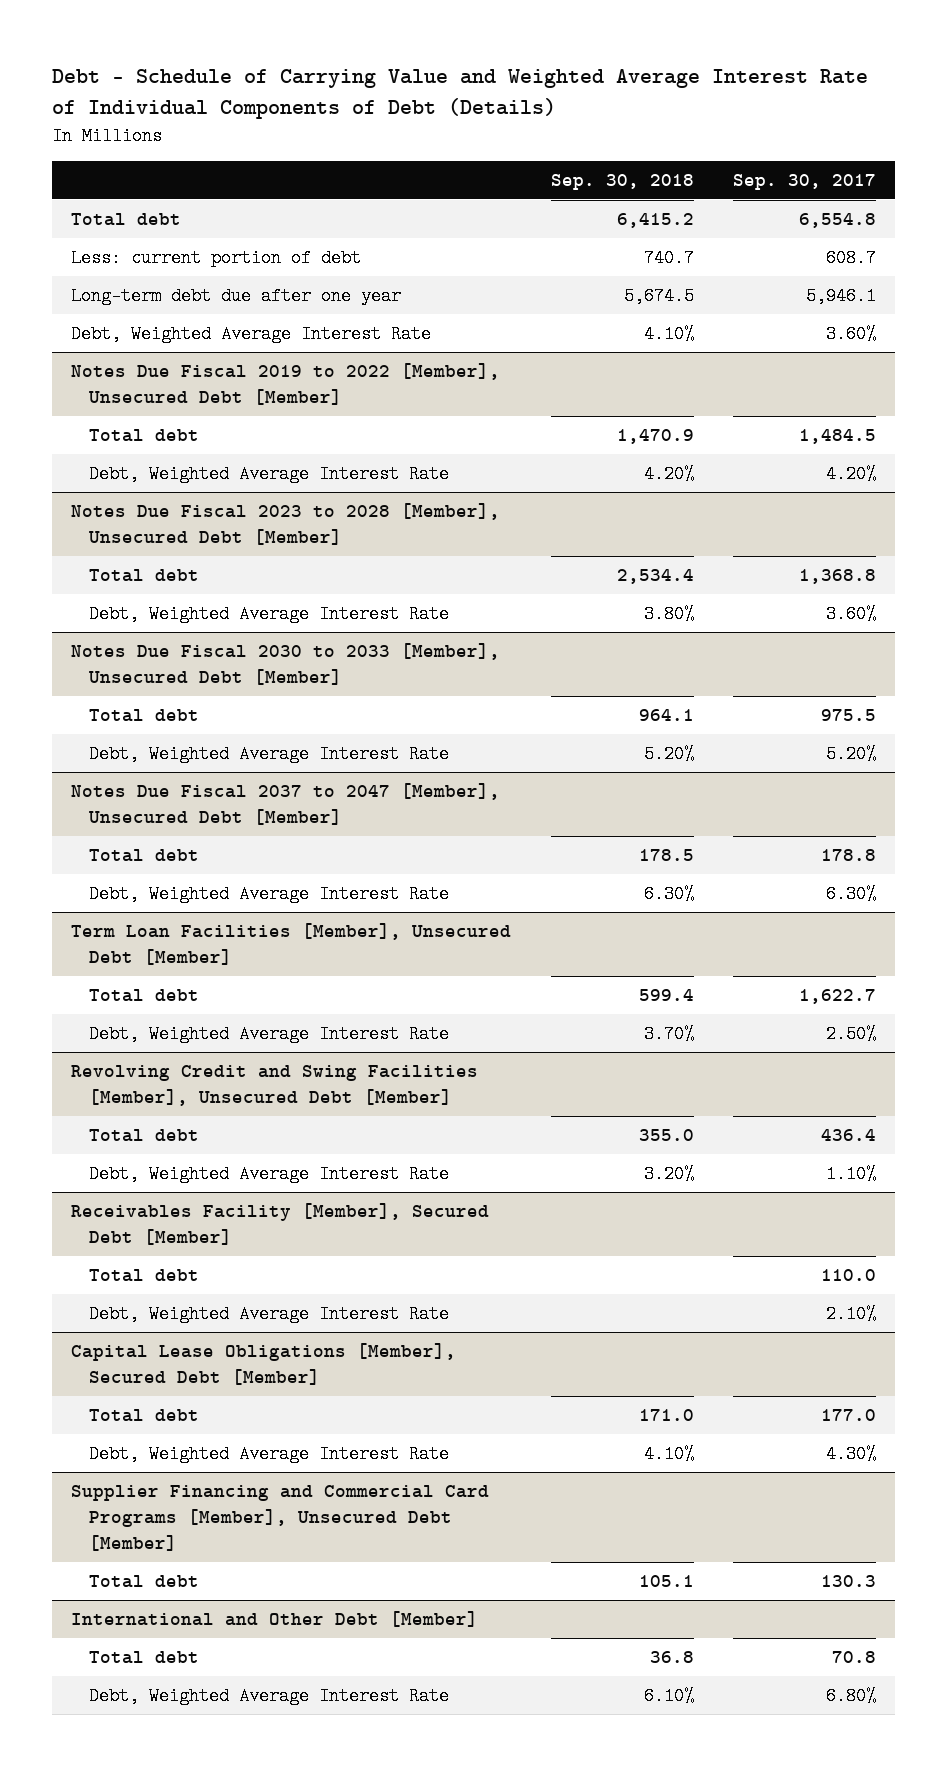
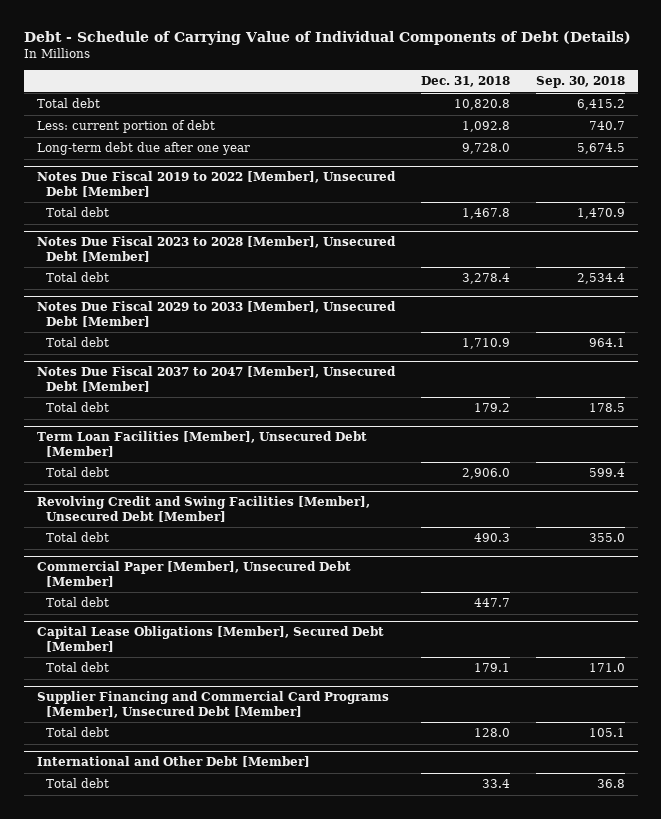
[51,68,868,119] Debt - Schedule of Carrying Value and Weighted Average Interest Rate of Individual Components of Debt (Details) -> [23,30,631,45] Debt - Schedule of Carrying Value of Individual Components of Debt (Details)
[732,173,876,190] Sep. 30, 2017 -> none
none -> [420,75,510,87] Dec. 31, 2018
[71,325,432,344] Debt, Weighted Average Interest Rate -> none
[89,465,450,484] Debt, Weighted Average Interest Rate -> none
[89,605,450,624] Debt, Weighted Average Interest Rate -> none
[71,643,501,685] Notes Due Fiscal 2030 to 2033 [Member], Unsecured Debt [Member] -> [36,301,396,327] Notes Due Fiscal 2029 to 2033 [Member], Unsecured Debt [Member]
[89,745,450,764] Debt, Weighted Average Interest Rate -> none
[89,885,450,904] Debt, Weighted Average Interest Rate -> none
[89,1025,450,1044] Debt, Weighted Average Interest Rate -> none
[89,1165,450,1184] Debt, Weighted Average Interest Rate -> none
[71,1203,490,1245] Receivables Facility [Member], Secured Debt [Member] -> none
none -> [36,561,351,587] Commercial Paper [Member], Unsecured Debt [Member]
[89,1305,450,1324] Debt, Weighted Average Interest Rate -> none
[89,1445,450,1464] Debt, Weighted Average Interest Rate -> none
[89,1687,450,1706] Debt, Weighted Average Interest Rate -> none

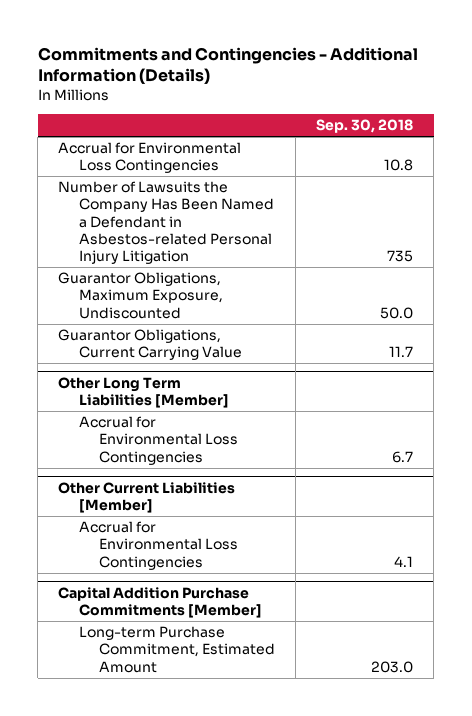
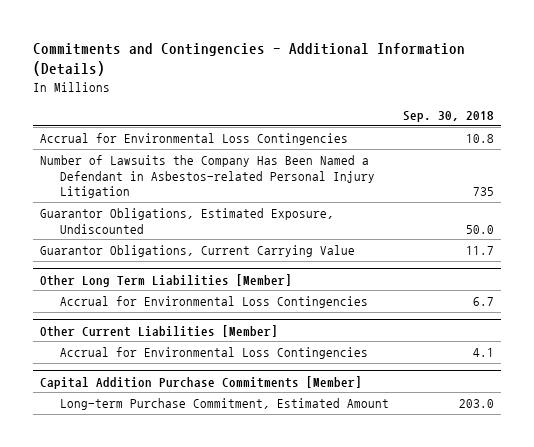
[58,272,223,319] Guarantor Obligations, Maximum Exposure, Undiscounted -> [39,208,334,234] Guarantor Obligations, Estimated Exposure, Undiscounted

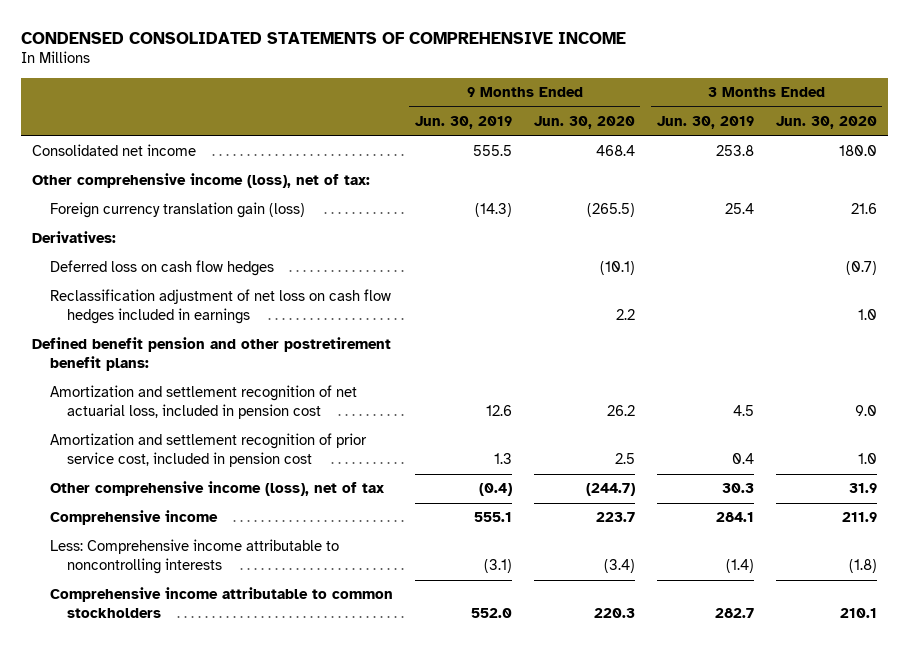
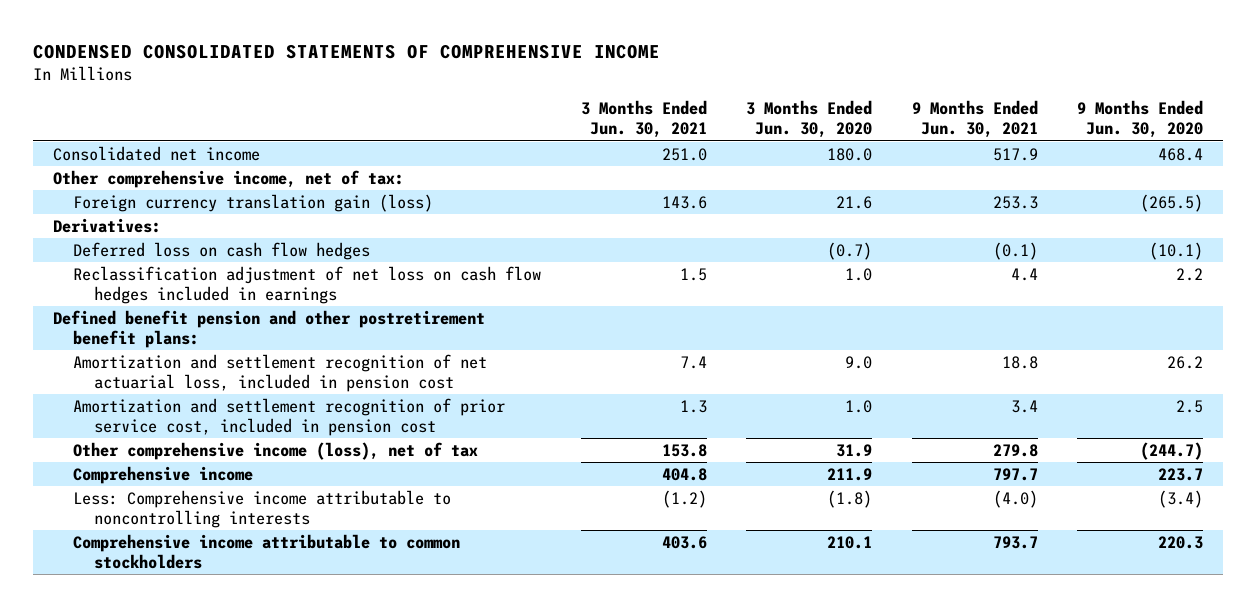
[414,116,512,130] Jun. 30, 2019 -> none
[656,116,754,130] Jun. 30, 2019 -> none
none -> [580,100,707,139] 3 Months Ended Jun. 30, 2021
none -> [911,100,1038,139] 9 Months Ended Jun. 30, 2021
[32,173,371,189] Other comprehensive income (loss), net of tax: -> [52,169,404,188] Other comprehensive income, net of tax:

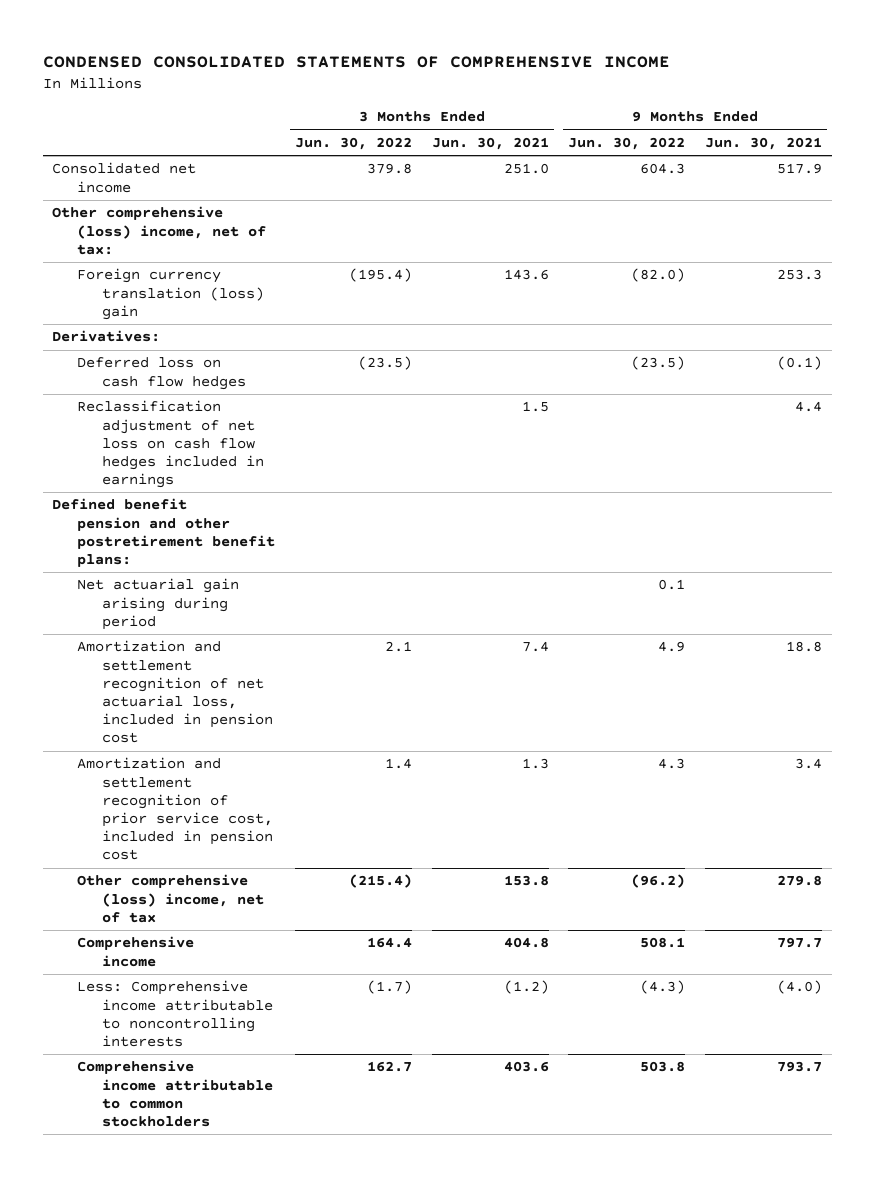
[746,100,873,139] 3 Months Ended Jun. 30, 2020 -> none
[1077,100,1204,139] 9 Months Ended Jun. 30, 2020 -> none
none -> [294,137,412,151] Jun. 30, 2022
none -> [568,137,686,151] Jun. 30, 2022
[52,169,404,188] Other comprehensive income, net of tax: -> [52,206,267,255] Other comprehensive (loss) income, net of tax:
[73,193,434,212] Foreign currency translation gain (loss) -> [77,268,264,320] Foreign currency translation (loss) gain
none -> [77,578,240,630] Net actuarial gain arising during period
[73,441,479,460] Other comprehensive income (loss), net of tax -> [77,874,264,923] Other comprehensive (loss) income, net of tax

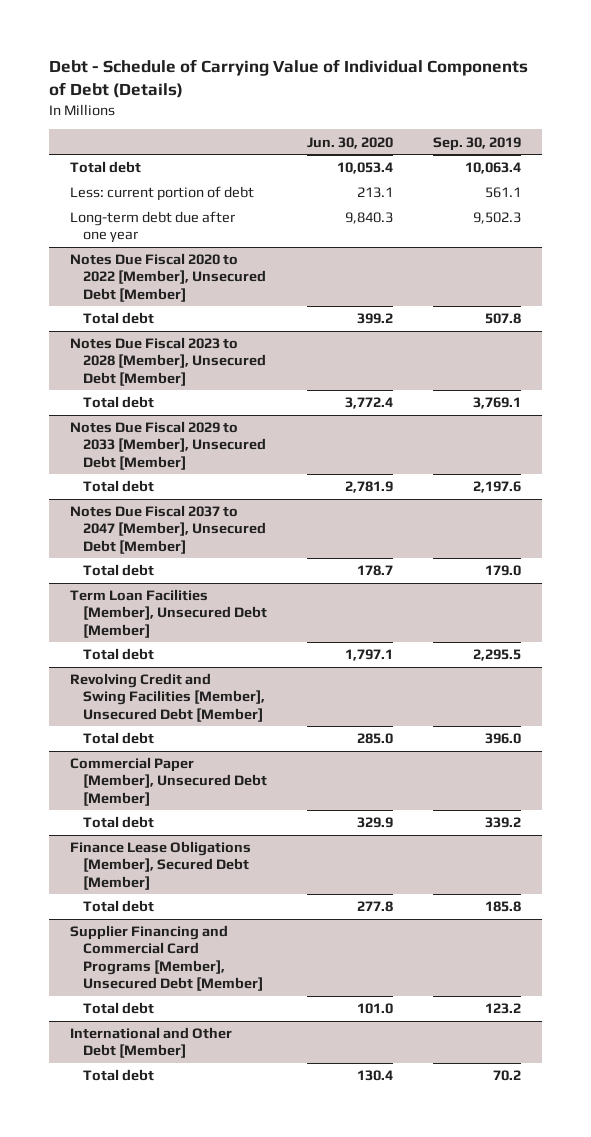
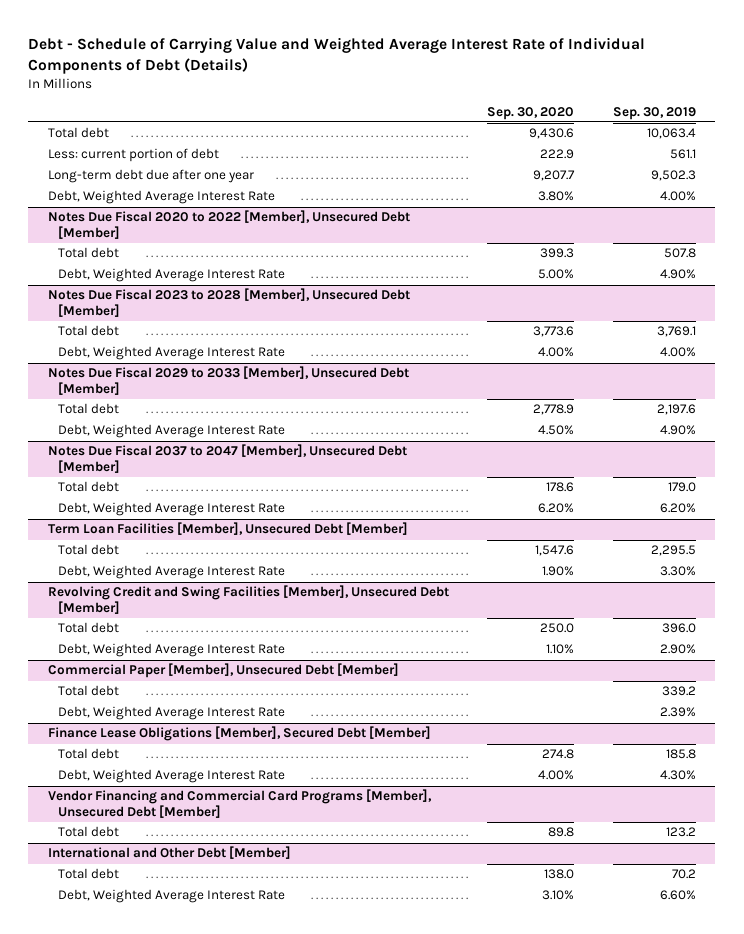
[49,59,529,98] Debt - Schedule of Carrying Value of Individual Components of Debt (Details) -> [28,37,646,74] Debt - Schedule of Carrying Value and Weighted Average Interest Rate of Individual Components of Debt (Details)
[306,136,393,149] Jun. 30, 2020 -> none
none -> [487,106,575,120] Sep. 30, 2020
none -> [47,190,275,205] Debt, Weighted Average Interest Rate
none -> [58,268,286,283] Debt, Weighted Average Interest Rate
none -> [58,346,286,361] Debt, Weighted Average Interest Rate
none -> [58,424,286,439] Debt, Weighted Average Interest Rate
none -> [58,502,286,517] Debt, Weighted Average Interest Rate
none -> [58,565,286,580] Debt, Weighted Average Interest Rate
none -> [58,643,286,658] Debt, Weighted Average Interest Rate
none -> [58,706,286,721] Debt, Weighted Average Interest Rate
none -> [58,769,286,784] Debt, Weighted Average Interest Rate
[69,925,263,991] Supplier Financing and Commercial Card Programs [Member], Unsecured Debt [Member] -> [47,789,432,819] Vendor Financing and Commercial Card Programs [Member], Unsecured Debt [Member]
none -> [58,889,286,904] Debt, Weighted Average Interest Rate

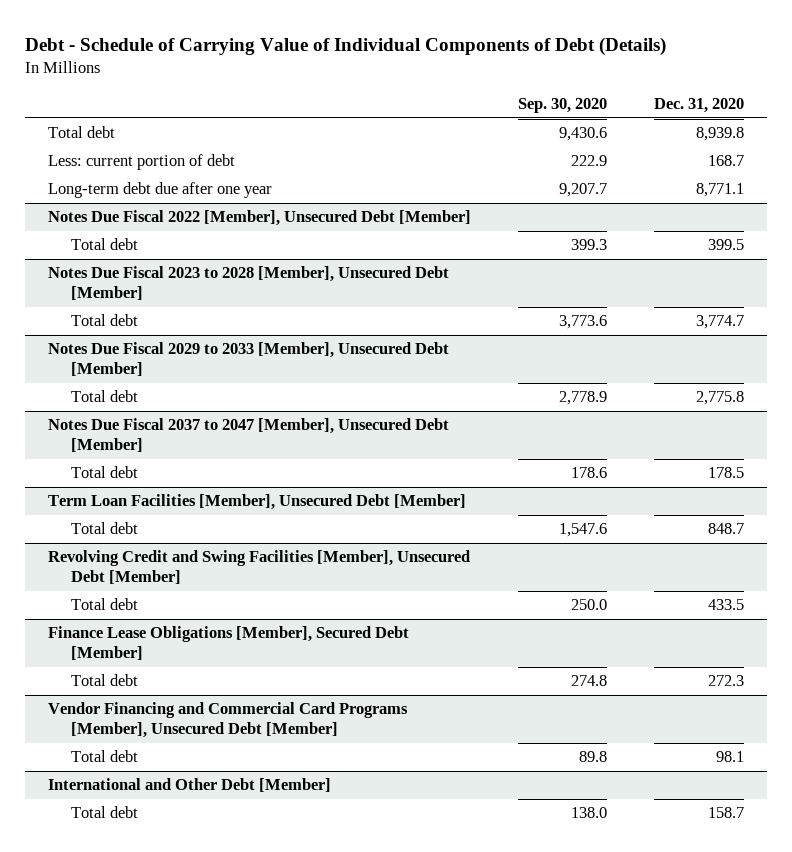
[28,37,646,74] Debt - Schedule of Carrying Value and Weighted Average Interest Rate of Individual Components of Debt (Details) -> [24,36,666,56] Debt - Schedule of Carrying Value of Individual Components of Debt (Details)
[612,106,696,120] Sep. 30, 2019 -> none
none -> [653,97,744,113] Dec. 31, 2020
[47,190,275,205] Debt, Weighted Average Interest Rate -> none
[47,210,410,240] Notes Due Fiscal 2020 to 2022 [Member], Unsecured Debt [Member] -> [48,210,472,227] Notes Due Fiscal 2022 [Member], Unsecured Debt [Member]
[58,268,286,283] Debt, Weighted Average Interest Rate -> none
[58,346,286,361] Debt, Weighted Average Interest Rate -> none
[58,424,286,439] Debt, Weighted Average Interest Rate -> none
[58,502,286,517] Debt, Weighted Average Interest Rate -> none
[58,565,286,580] Debt, Weighted Average Interest Rate -> none
[58,643,286,658] Debt, Weighted Average Interest Rate -> none
[47,663,399,679] Commercial Paper [Member], Unsecured Debt [Member] -> none
[58,685,120,697] Total debt -> none
[58,706,286,721] Debt, Weighted Average Interest Rate -> none
[58,769,286,784] Debt, Weighted Average Interest Rate -> none
[58,889,286,904] Debt, Weighted Average Interest Rate -> none

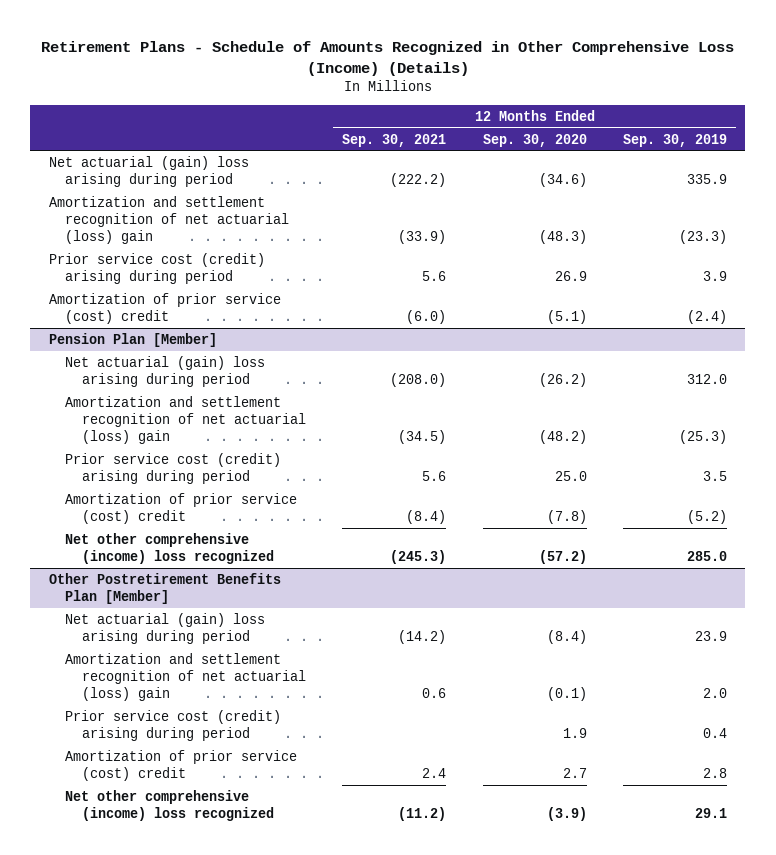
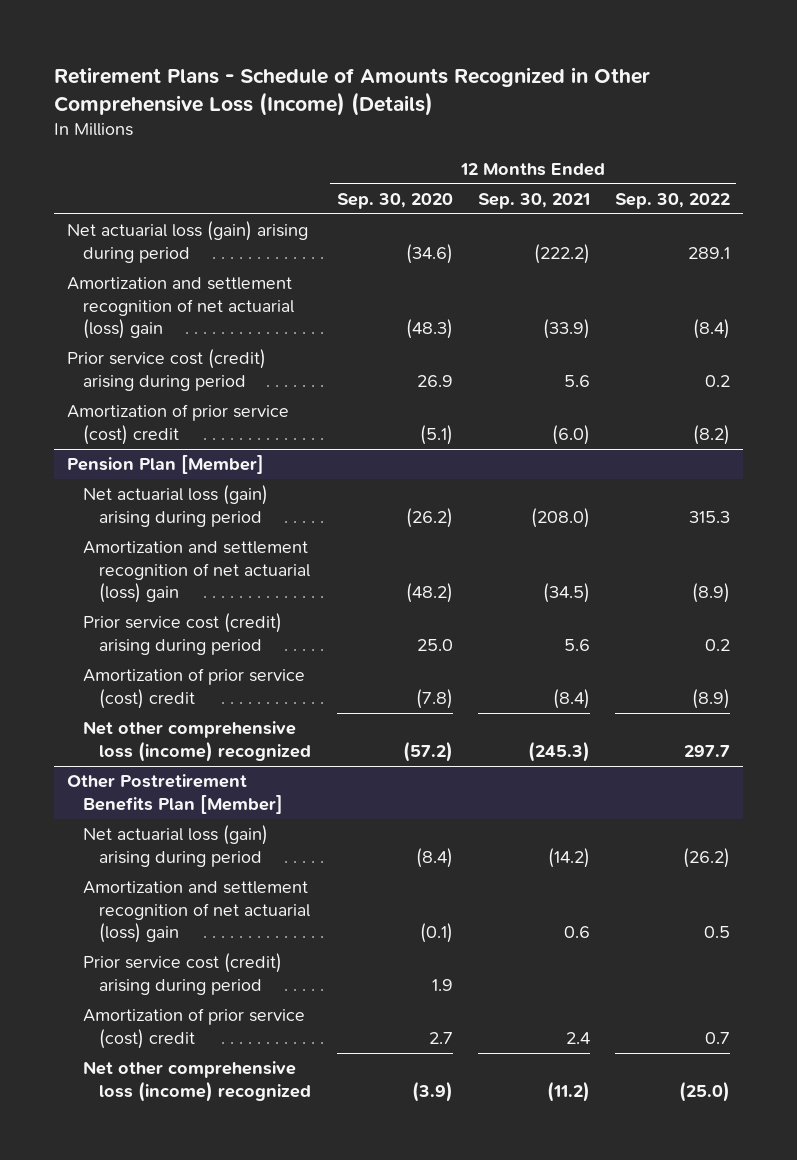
[623,133,728,147] Sep. 30, 2019 -> none
none -> [614,192,730,209] Sep. 30, 2022
[48,155,249,187] Net actuarial (gain) loss arising during period -> [67,221,309,263] Net actuarial loss (gain) arising during period
[65,355,266,387] Net actuarial (gain) loss arising during period -> [83,485,269,527] Net actuarial loss (gain) arising during period
[65,532,274,564] Net other comprehensive (income) loss recognized -> [83,721,312,762] Net other comprehensive loss (income) recognized
[65,612,266,644] Net actuarial (gain) loss arising during period -> [83,825,269,867] Net actuarial loss (gain) arising during period
[65,789,274,821] Net other comprehensive (income) loss recognized -> [83,1061,312,1102] Net other comprehensive loss (income) recognized

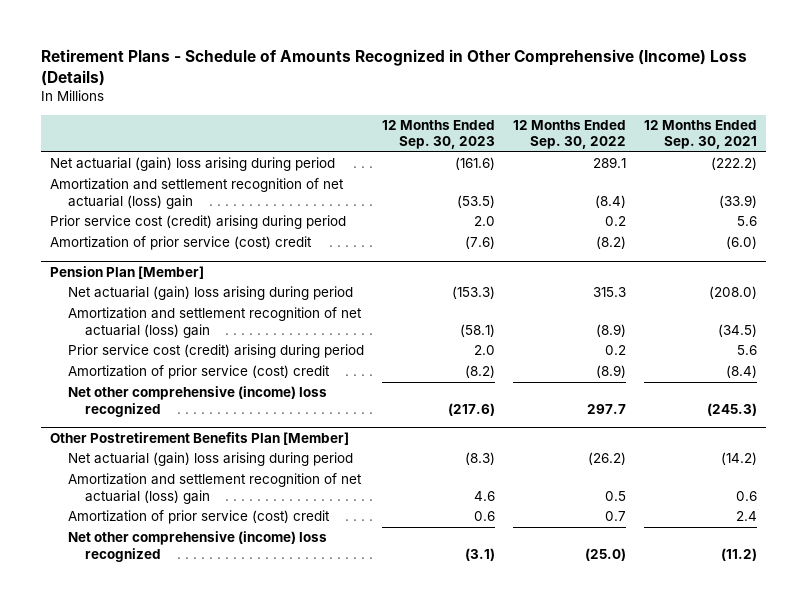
[54,66,651,116] Retirement Plans - Schedule of Amounts Recognized in Other Comprehensive Loss (Income) (Details) -> [40,48,747,86] Retirement Plans - Schedule of Amounts Recognized in Other Comprehensive (Income) Loss (Details)
[336,192,453,209] Sep. 30, 2020 -> none
none -> [381,120,495,150] 12 Months Ended Sep. 30, 2023
[67,221,309,263] Net actuarial loss (gain) arising during period -> [49,157,335,172] Net actuarial (gain) loss arising during period
[83,485,269,527] Net actuarial loss (gain) arising during period -> [67,286,353,301] Net actuarial (gain) loss arising during period
[83,721,312,762] Net other comprehensive loss (income) recognized -> [67,386,327,417] Net other comprehensive (income) loss recognized
[83,825,269,867] Net actuarial loss (gain) arising during period -> [67,452,353,467] Net actuarial (gain) loss arising during period
[83,953,283,995] Prior service cost (credit) arising during period -> none
[83,1061,312,1102] Net other comprehensive loss (income) recognized -> [67,531,327,562] Net other comprehensive (income) loss recognized

